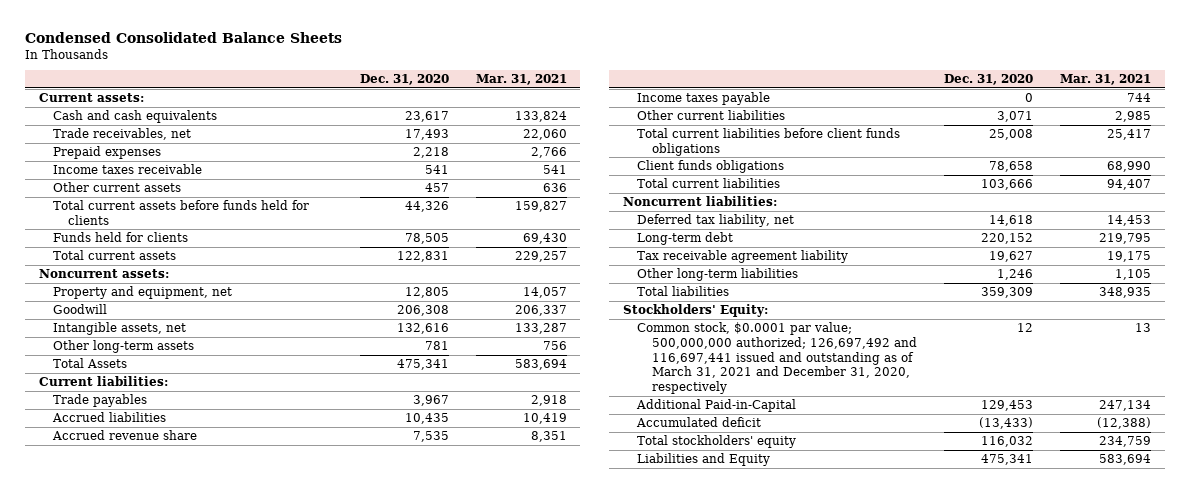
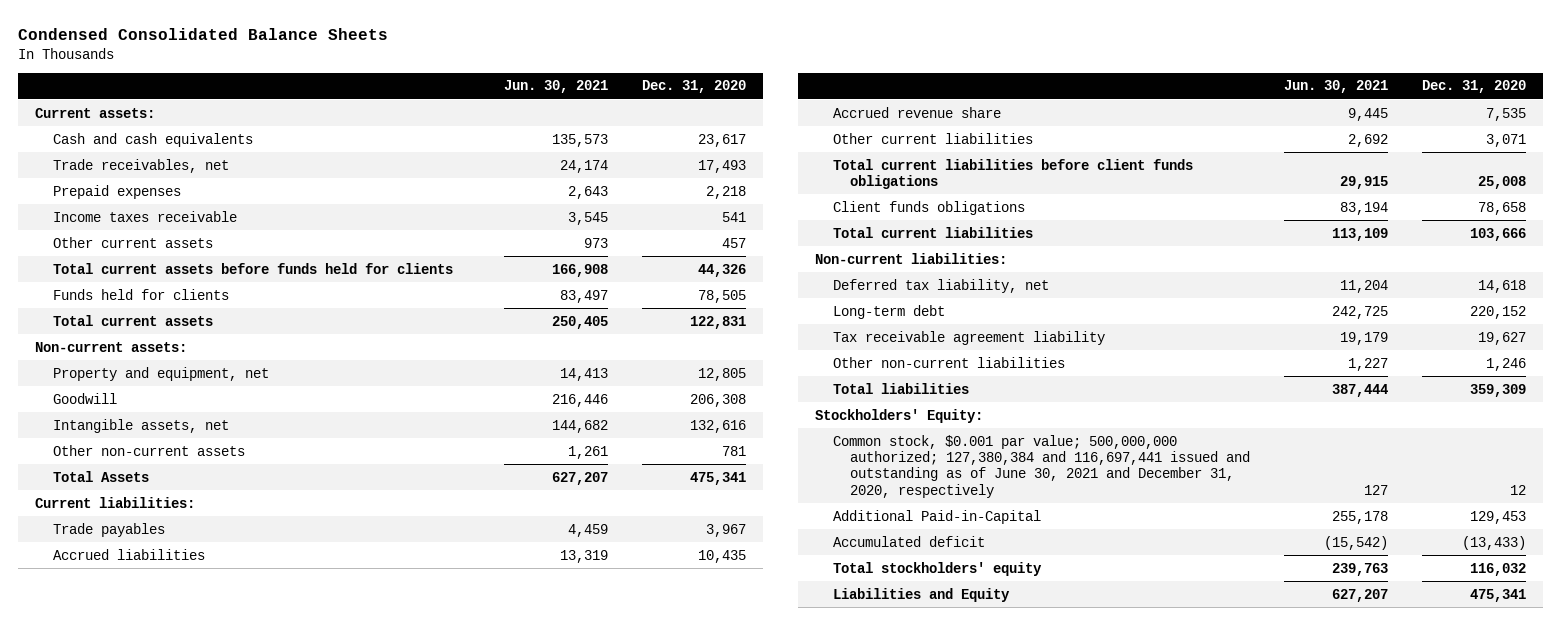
[475,74,567,86] Mar. 31, 2021 -> none
none -> [504,80,609,94] Jun. 30, 2021
[38,269,169,279] Noncurrent assets: -> [35,341,188,352] Non-current assets:
[53,340,195,354] Other long-term assets -> [52,444,245,456] Other non-current assets
[637,92,771,106] Income taxes payable -> none
[622,196,777,207] Noncurrent liabilities: -> [814,252,1007,264] Non-current liabilities:
[637,268,799,282] Other long-term liabilities -> [832,356,1065,368] Other non-current liabilities
[637,322,917,395] Common stock, $0.0001 par value; 500,000,000 authorized; 126,697,492 and 116,697,441 issued and outstanding as of March 31, 2021 and December 31, 2020, respectively -> [832,434,1251,498] Common stock, $0.001 par value; 500,000,000 authorized; 127,380,384 and 116,697,441 issued and outstanding as of June 30, 2021 and December 31, 2020, respectively

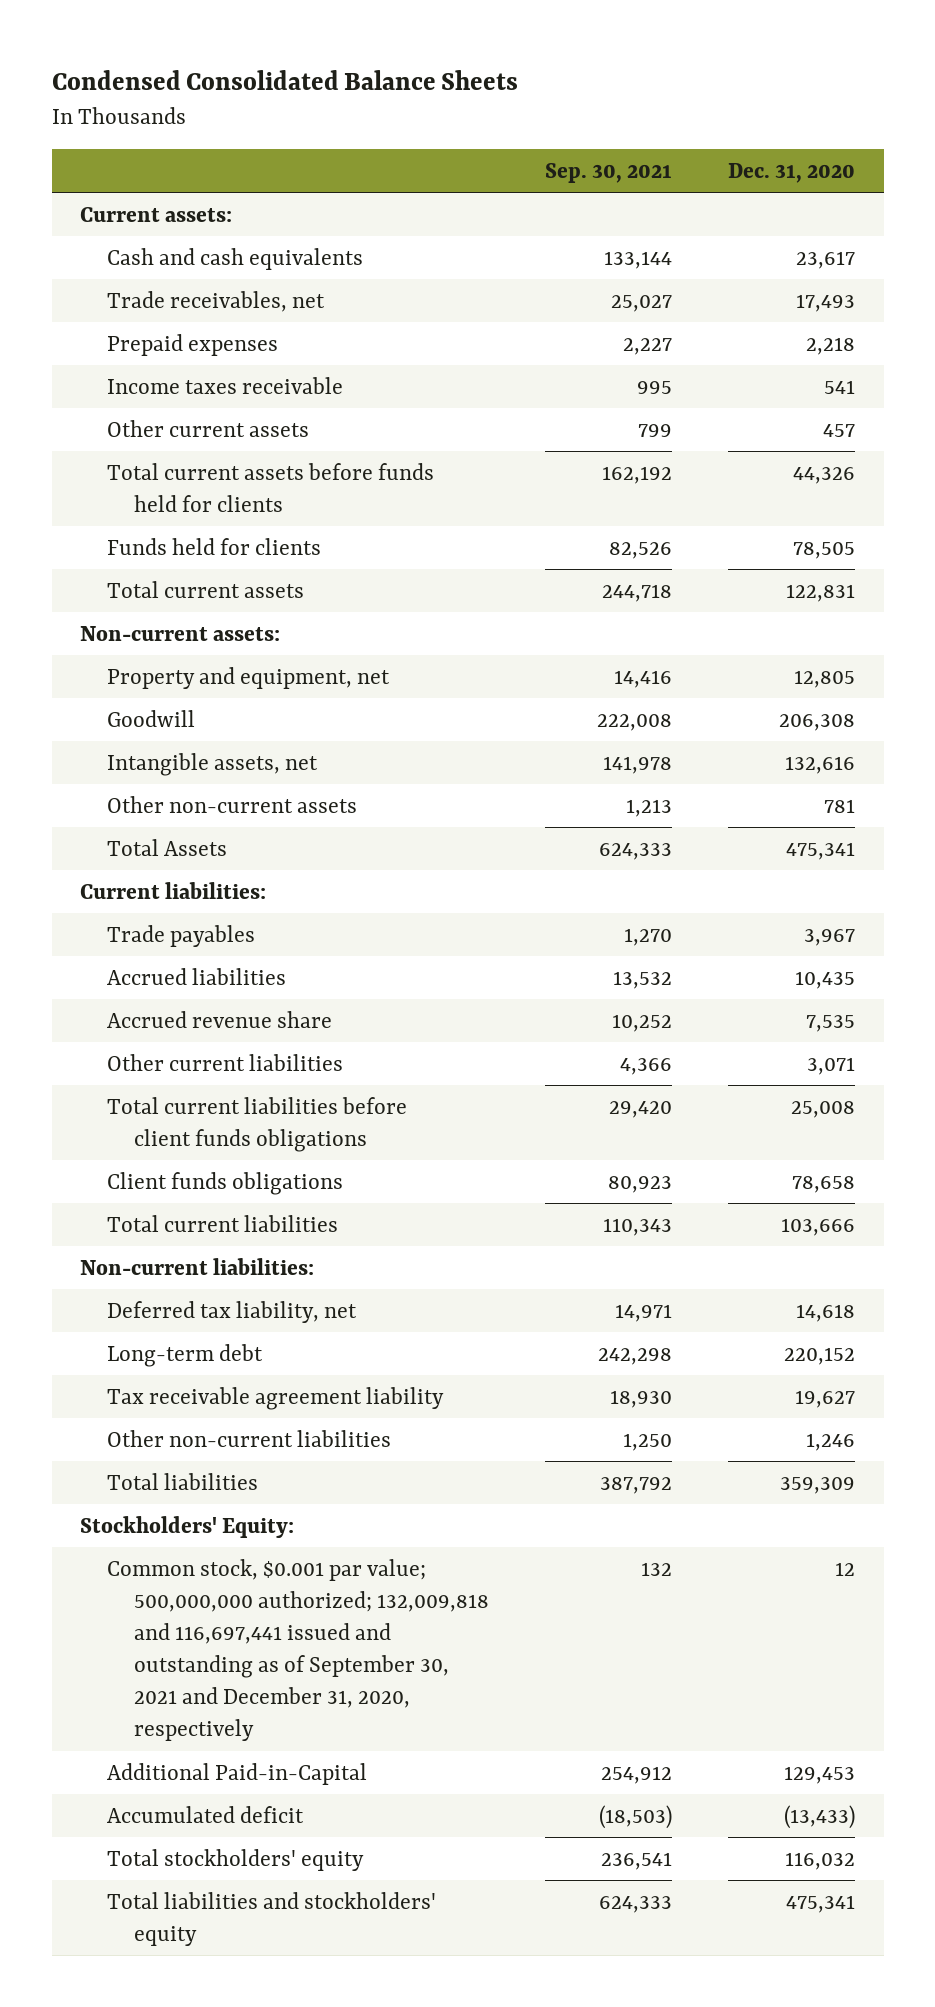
[504,80,609,94] Jun. 30, 2021 -> none
none -> [545,162,673,183] Sep. 30, 2021
[832,434,1251,498] Common stock, $0.001 par value; 500,000,000 authorized; 127,380,384 and 116,697,441 issued and outstanding as of June 30, 2021 and December 31, 2020, respectively -> [107,1558,490,1742] Common stock, $0.001 par value; 500,000,000 authorized; 132,009,818 and 116,697,441 issued and outstanding as of September 30, 2021 and December 31, 2020, respectively
[832,587,1010,602] Liabilities and Equity -> [107,1891,437,1946] Total liabilities and stockholders' equity

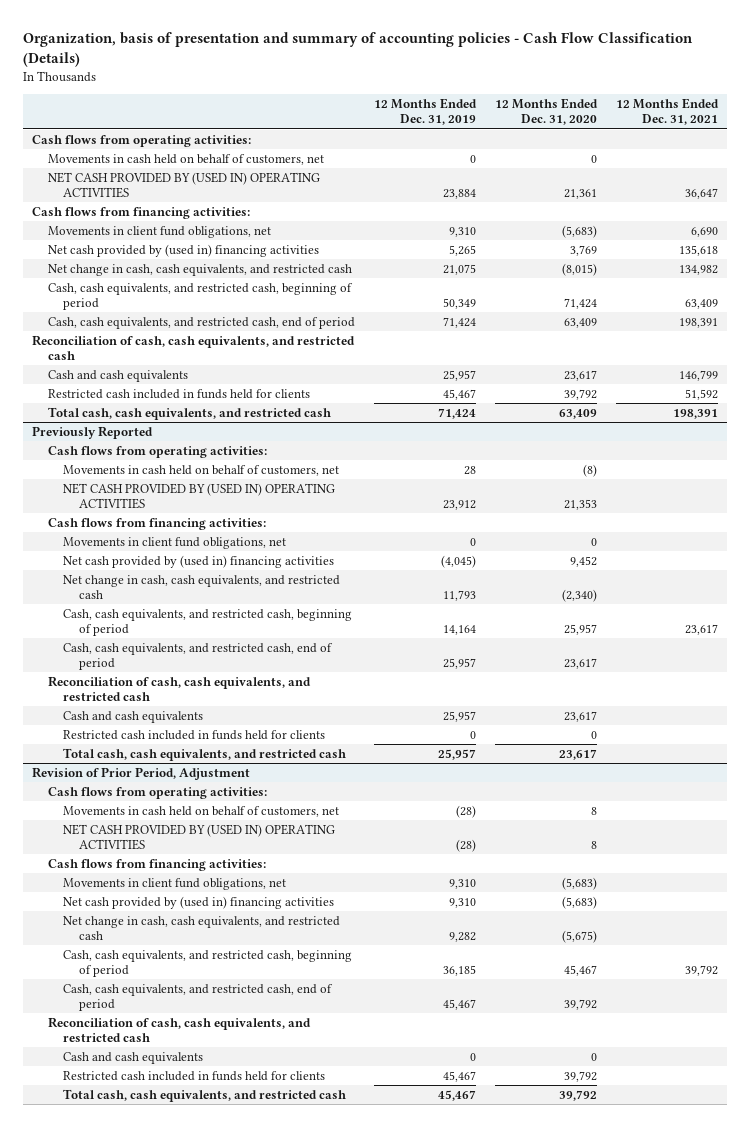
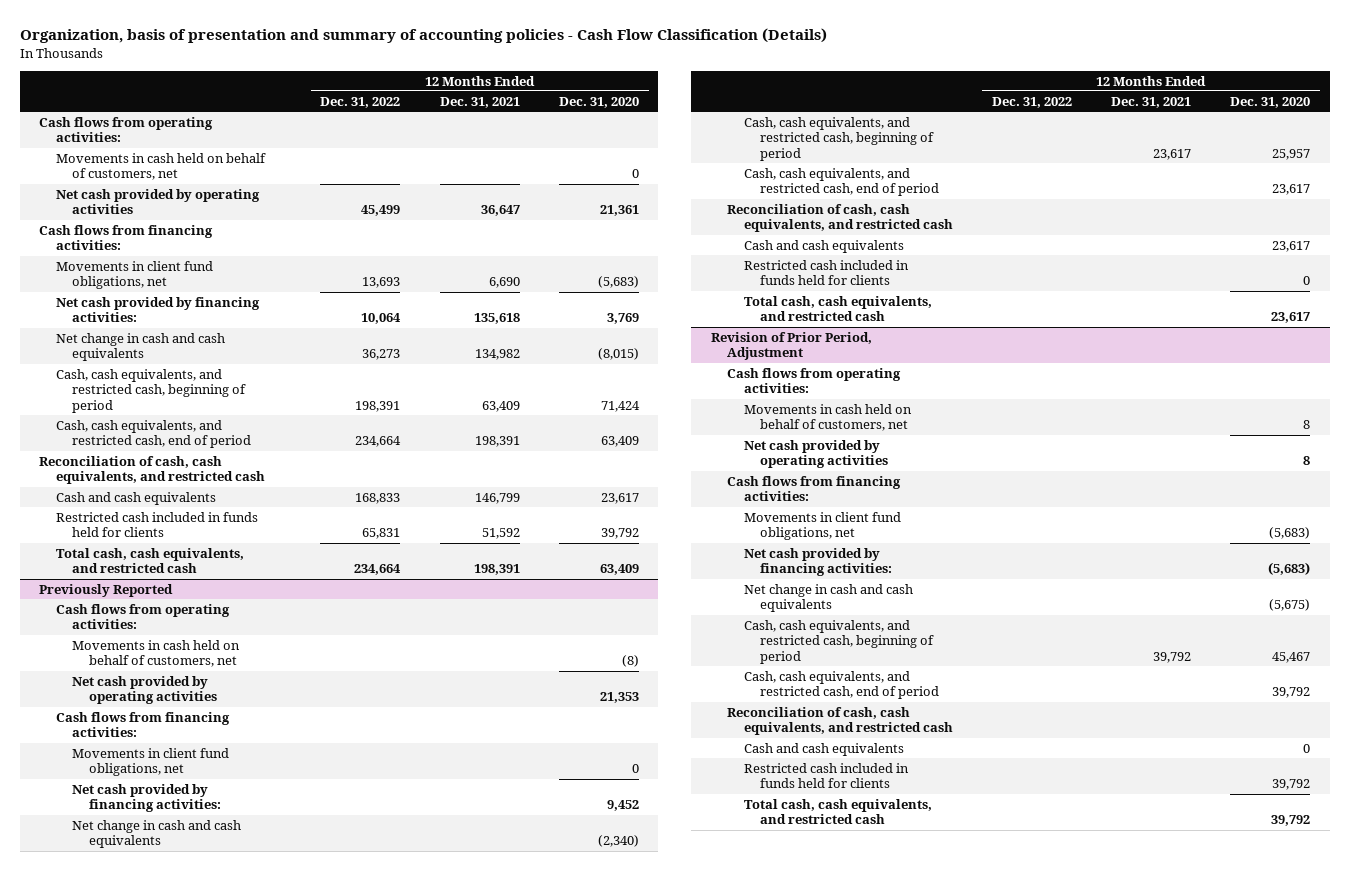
[373,98,477,126] 12 Months Ended Dec. 31, 2019 -> none
none -> [320,96,401,108] Dec. 31, 2022
[47,171,320,199] NET CASH PROVIDED BY (USED IN) OPERATING ACTIVITIES -> [55,188,260,215] Net cash provided by operating activities
[47,243,319,257] Net cash provided by (used in) financing activities -> [55,296,260,323] Net cash provided by financing activities:
[47,263,352,276] Net change in cash, cash equivalents, and restricted cash -> [55,332,225,362] Net change in cash and cash equivalents
[63,482,336,510] NET CASH PROVIDED BY (USED IN) OPERATING ACTIVITIES -> [72,675,217,705] Net cash provided by operating activities
[63,554,335,568] Net cash provided by (used in) financing activities -> [72,783,221,813] Net cash provided by financing activities:
[63,574,341,600] Net change in cash, cash equivalents, and restricted cash -> [72,819,242,849] Net change in cash and cash equivalents
[63,823,336,851] NET CASH PROVIDED BY (USED IN) OPERATING ACTIVITIES -> [743,439,889,469] Net cash provided by operating activities
[63,895,335,909] Net cash provided by (used in) financing activities -> [743,547,893,577] Net cash provided by financing activities:
[63,915,341,941] Net change in cash, cash equivalents, and restricted cash -> [743,583,913,613] Net change in cash and cash equivalents

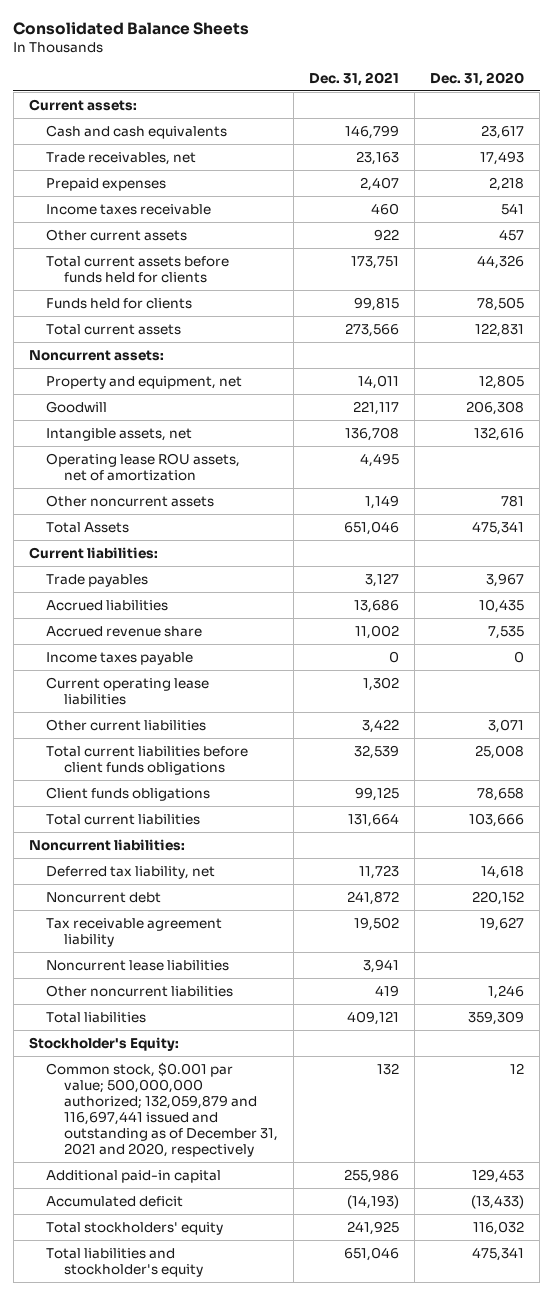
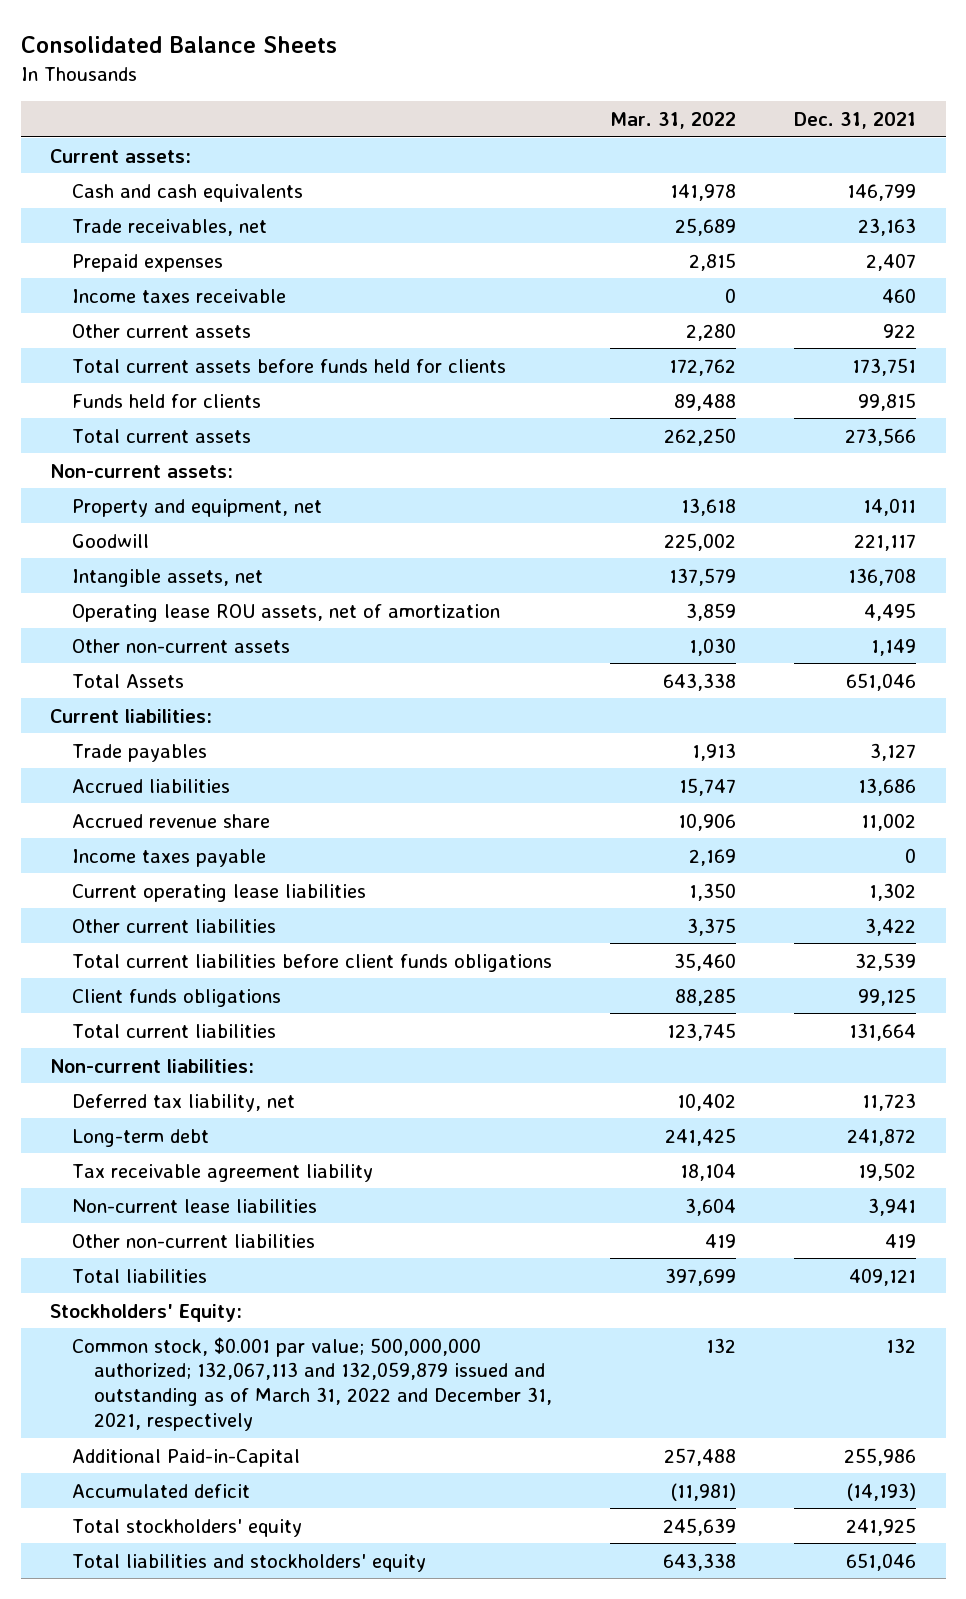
[430,71,525,86] Dec. 31, 2020 -> none
none -> [610,112,737,130] Mar. 31, 2022
[28,349,164,361] Noncurrent assets: -> [49,463,233,478] Non-current assets:
[46,494,215,507] Other noncurrent assets -> [71,638,290,653] Other non-current assets
[28,838,185,851] Noncurrent liabilities: -> [49,1058,254,1073] Non-current liabilities:
[46,891,162,903] Noncurrent debt -> [71,1128,209,1147] Long-term debt
[46,959,230,971] Noncurrent lease liabilities -> [71,1198,317,1213] Non-current lease liabilities
[46,984,234,997] Other noncurrent liabilities -> [71,1233,315,1248] Other non-current liabilities
[28,1036,179,1051] Stockholder's Equity: -> [49,1303,242,1322] Stockholders' Equity:
[46,1061,279,1158] Common stock, $0.001 par value; 500,000,000 authorized; 132,059,879 and 116,697,441 issued and outstanding as of December 31, 2021 and 2020, respectively -> [71,1336,553,1431] Common stock, $0.001 par value; 500,000,000 authorized; 132,067,113 and 132,059,879 issued and outstanding as of March 31, 2022 and December 31, 2021, respectively
[46,1169,222,1183] Additional paid-in capital -> [71,1448,300,1467] Additional Paid-in-Capital
[46,1247,204,1277] Total liabilities and stockholder's equity -> [71,1553,426,1572] Total liabilities and stockholders' equity

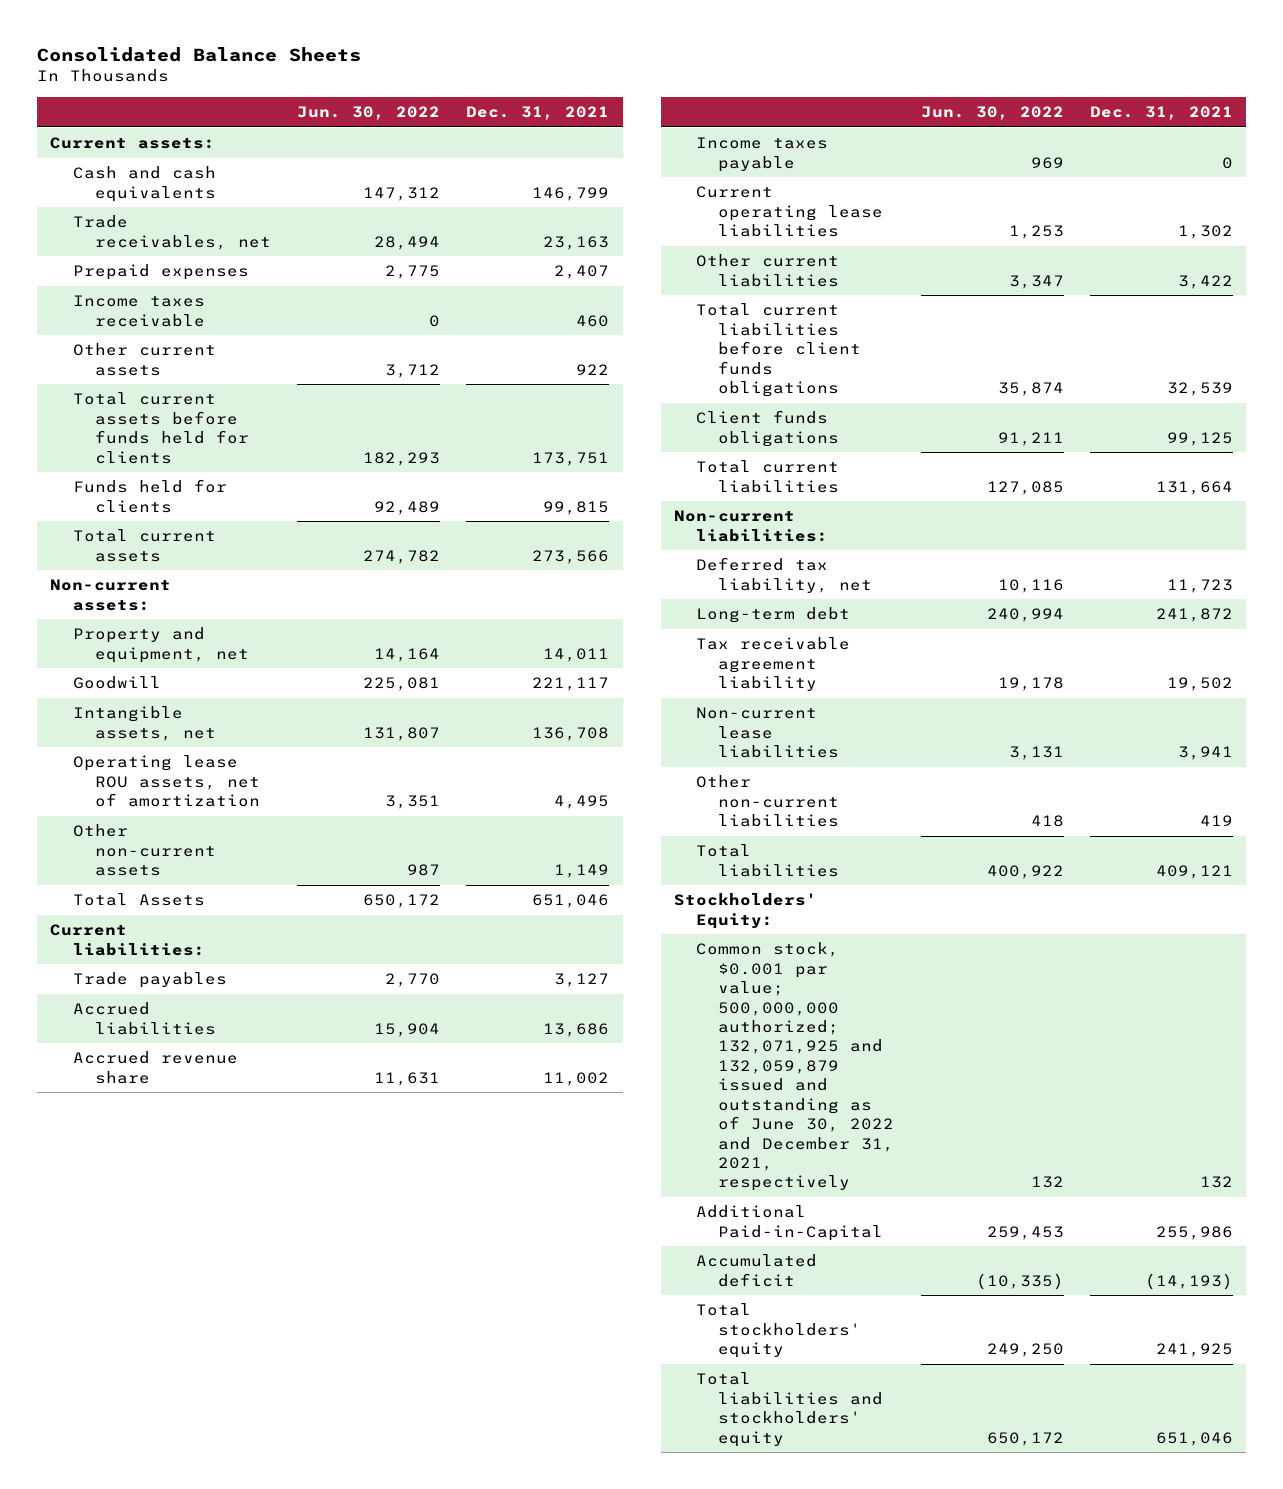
[610,112,737,130] Mar. 31, 2022 -> none
none -> [297,105,441,120] Jun. 30, 2022
[71,1336,553,1431] Common stock, $0.001 par value; 500,000,000 authorized; 132,067,113 and 132,059,879 issued and outstanding as of March 31, 2022 and December 31, 2021, respectively -> [696,942,895,1192] Common stock, $0.001 par value; 500,000,000 authorized; 132,071,925 and 132,059,879 issued and outstanding as of June 30, 2022 and December 31, 2021, respectively

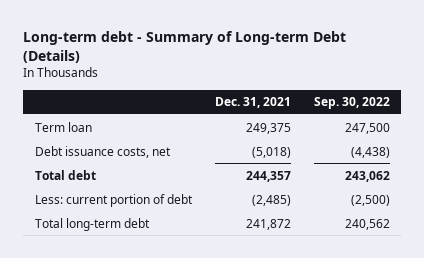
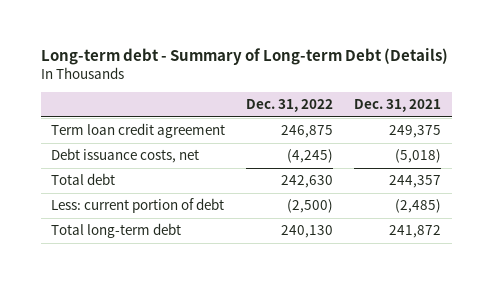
[313,97,390,110] Sep. 30, 2022 -> none
none -> [246,99,334,113] Dec. 31, 2022
[34,121,92,132] Term loan -> [51,123,226,139] Term loan credit agreement

